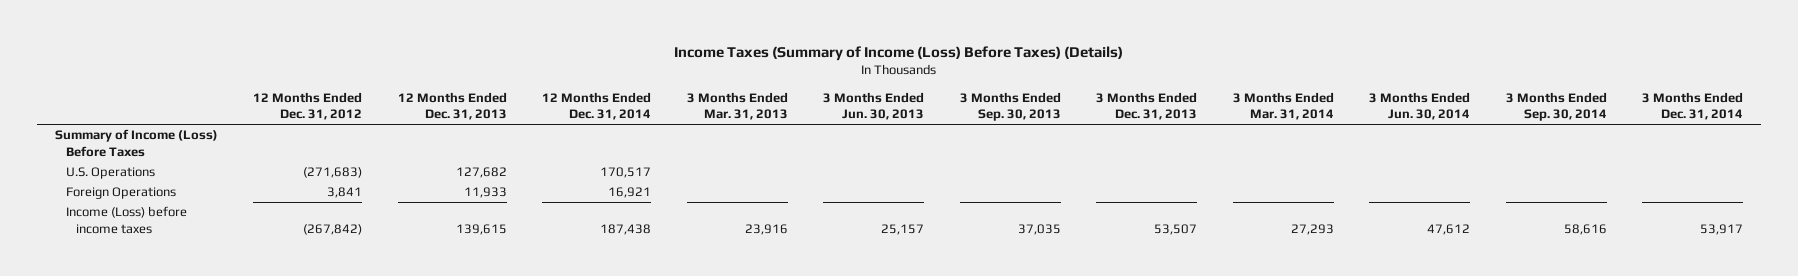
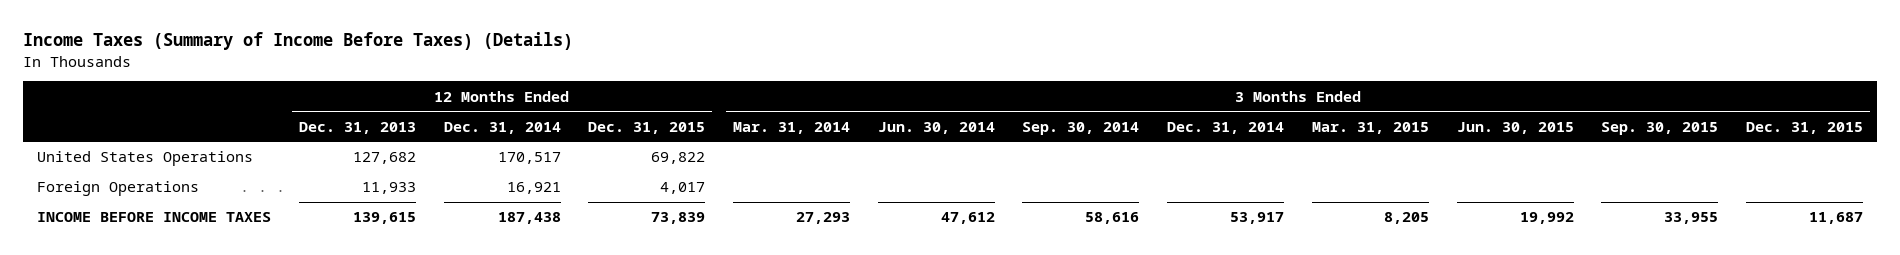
[674,46,1124,62] Income Taxes (Summary of Income (Loss) Before Taxes) (Details) -> [23,32,574,51] Income Taxes (Summary of Income Before Taxes) (Details)
[253,91,363,121] 12 Months Ended Dec. 31, 2012 -> none
[686,91,788,121] 3 Months Ended Mar. 31, 2013 -> none
[823,91,925,121] 3 Months Ended Jun. 30, 2013 -> none
[959,91,1061,122] 3 Months Ended Sep. 30, 2013 -> none
[1096,91,1198,121] 3 Months Ended Dec. 31, 2013 -> none
none -> [588,121,706,134] Dec. 31, 2015
none -> [1311,121,1429,134] Mar. 31, 2015
none -> [1456,121,1574,134] Jun. 30, 2015
none -> [1601,121,1719,135] Sep. 30, 2015
none -> [1745,121,1863,134] Dec. 31, 2015
[54,129,218,157] Summary of Income (Loss) Before Taxes -> none
[65,167,155,180] U.S. Operations -> [37,151,254,167] United States Operations
[65,206,187,234] Income (Loss) before income taxes -> [37,212,272,223] INCOME BEFORE INCOME TAXES

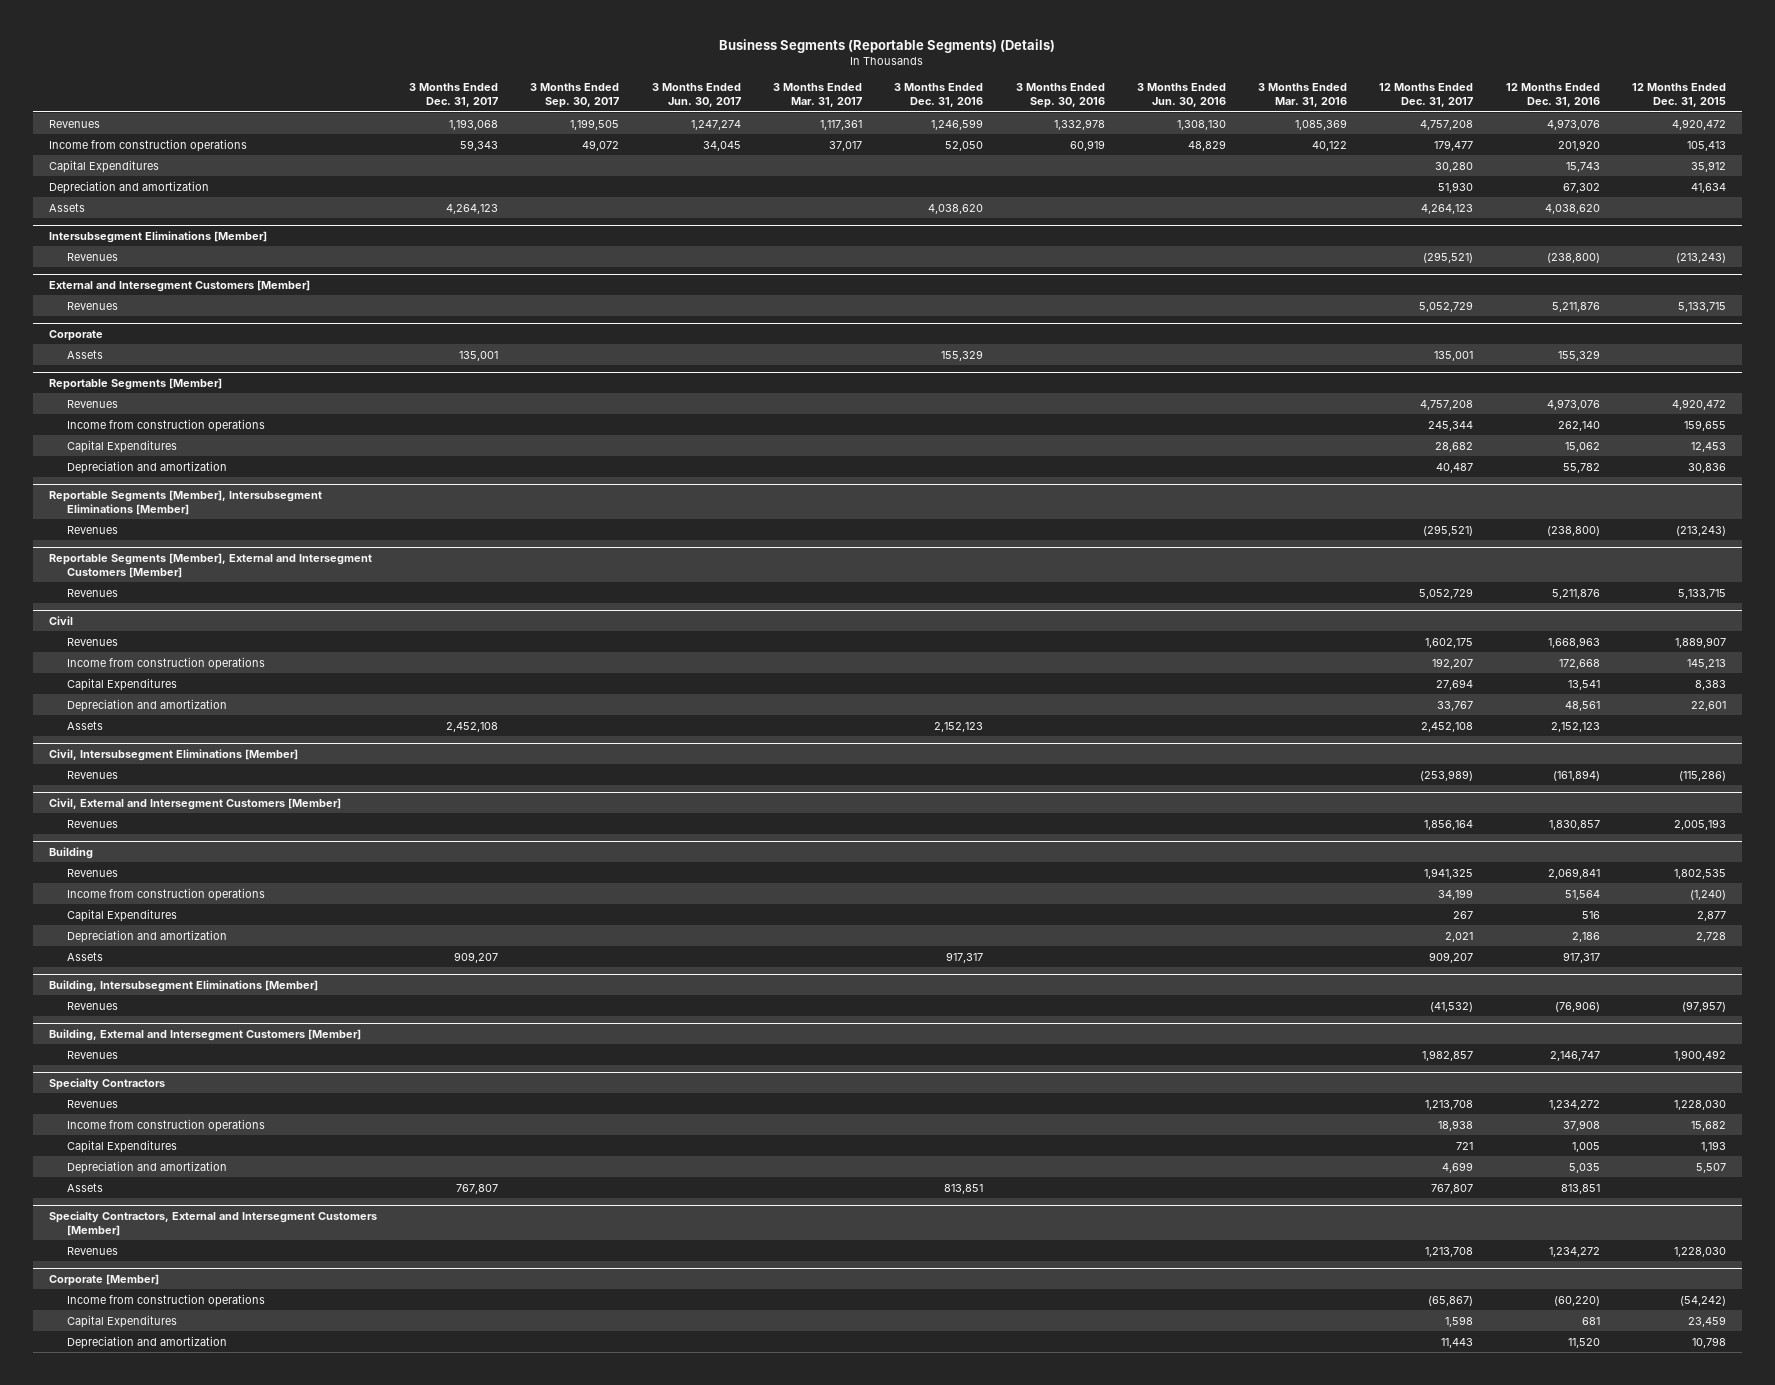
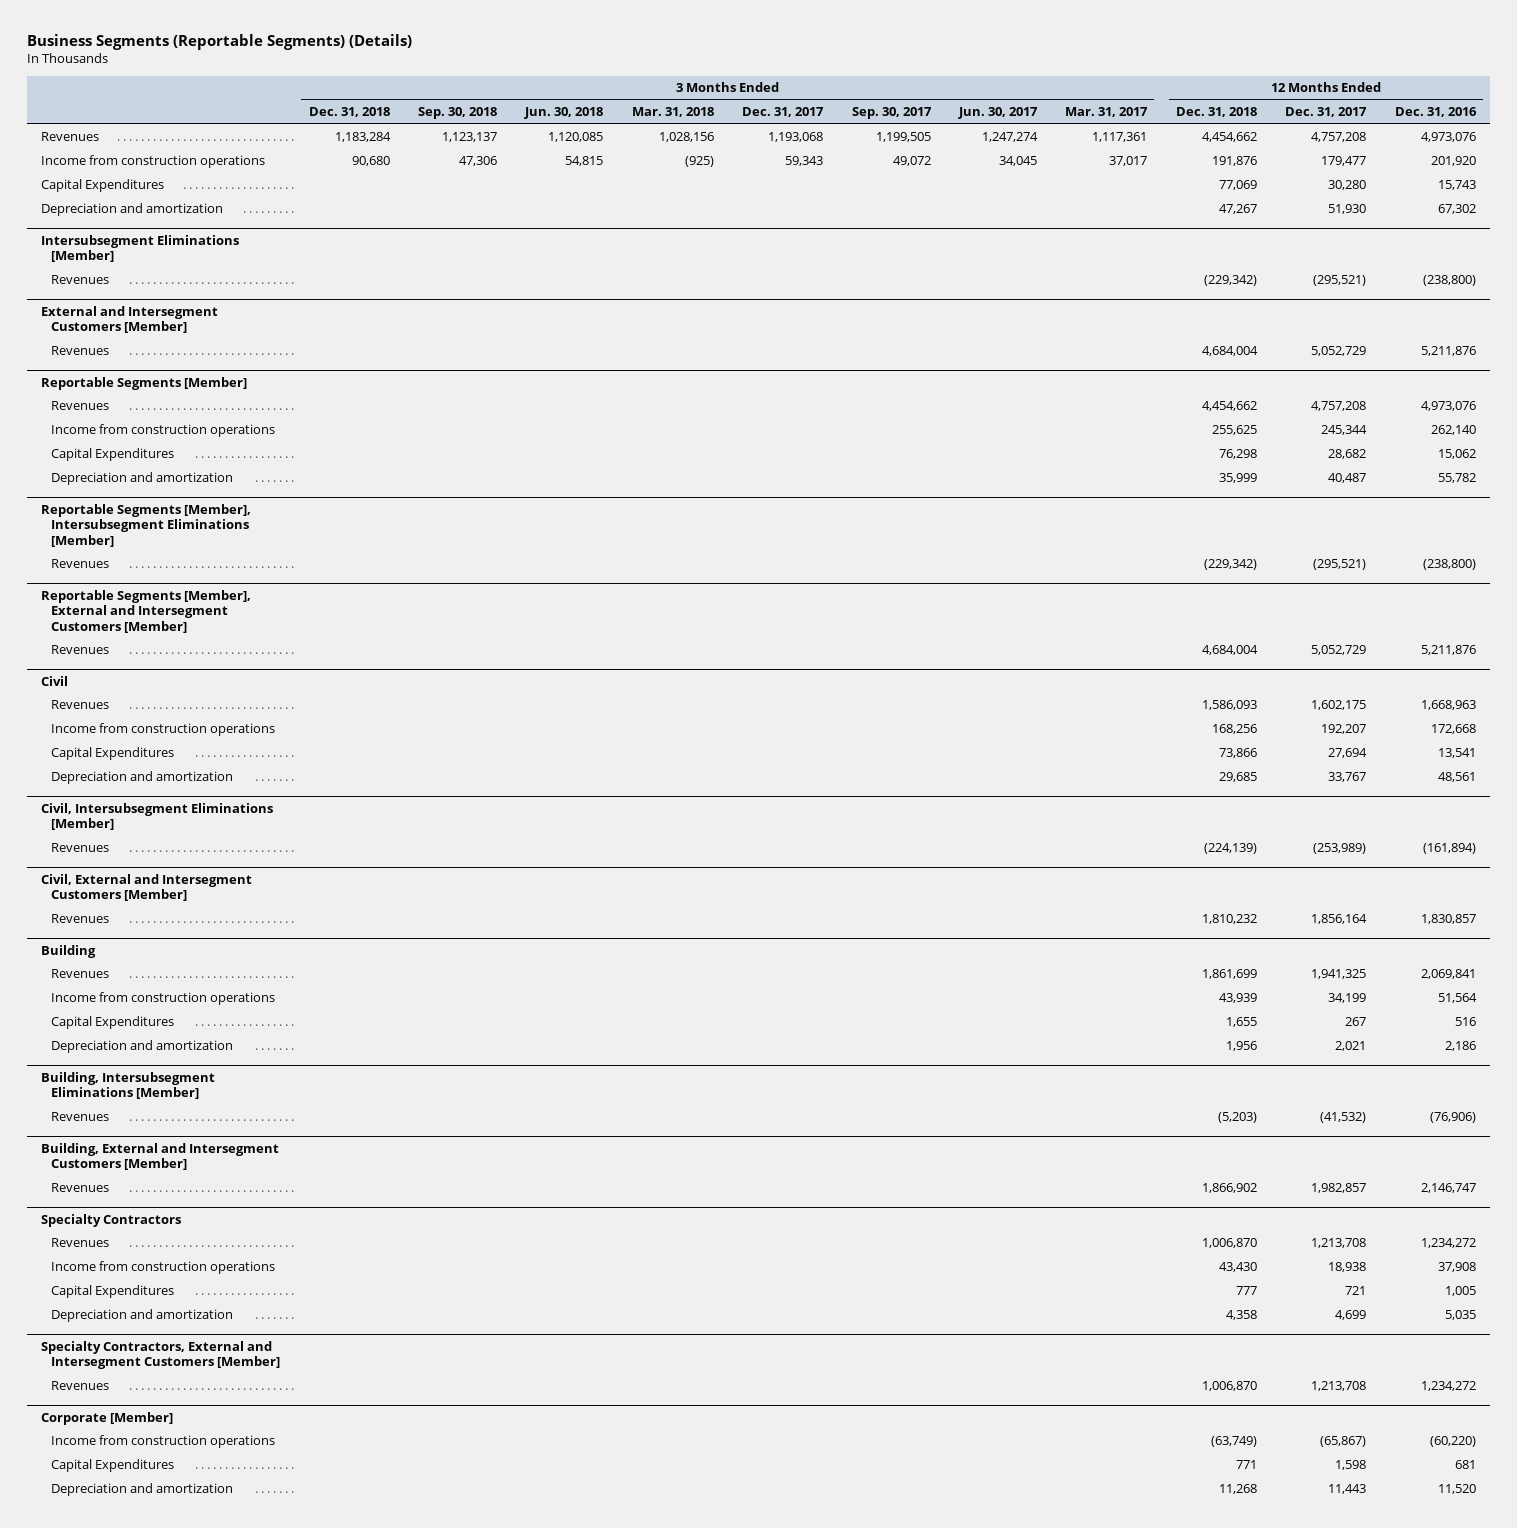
[894,83,984,108] 3 Months Ended Dec. 31, 2016 -> none
[1015,83,1105,109] 3 Months Ended Sep. 30, 2016 -> none
[1136,83,1226,108] 3 Months Ended Jun. 30, 2016 -> none
[1258,83,1348,108] 3 Months Ended Mar. 31, 2016 -> none
[1632,83,1727,108] 12 Months Ended Dec. 31, 2015 -> none
none -> [308,107,390,118] Dec. 31, 2018
none -> [417,107,497,120] Sep. 30, 2018
none -> [524,107,604,120] Jun. 30, 2018
none -> [631,107,714,118] Mar. 31, 2018
none -> [1175,107,1257,118] Dec. 31, 2018
[48,202,85,212] Assets -> none
[48,329,103,341] Corporate -> none
[66,349,103,359] Assets -> none
[66,720,103,730] Assets -> none
[66,951,103,961] Assets -> none
[66,1182,103,1192] Assets -> none

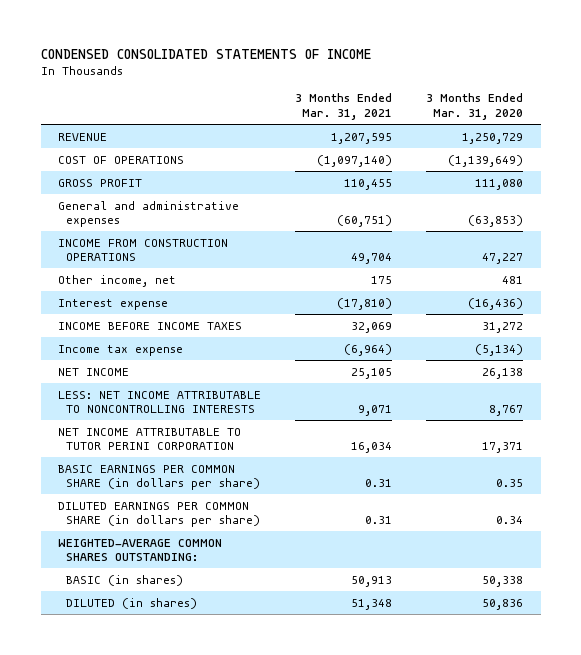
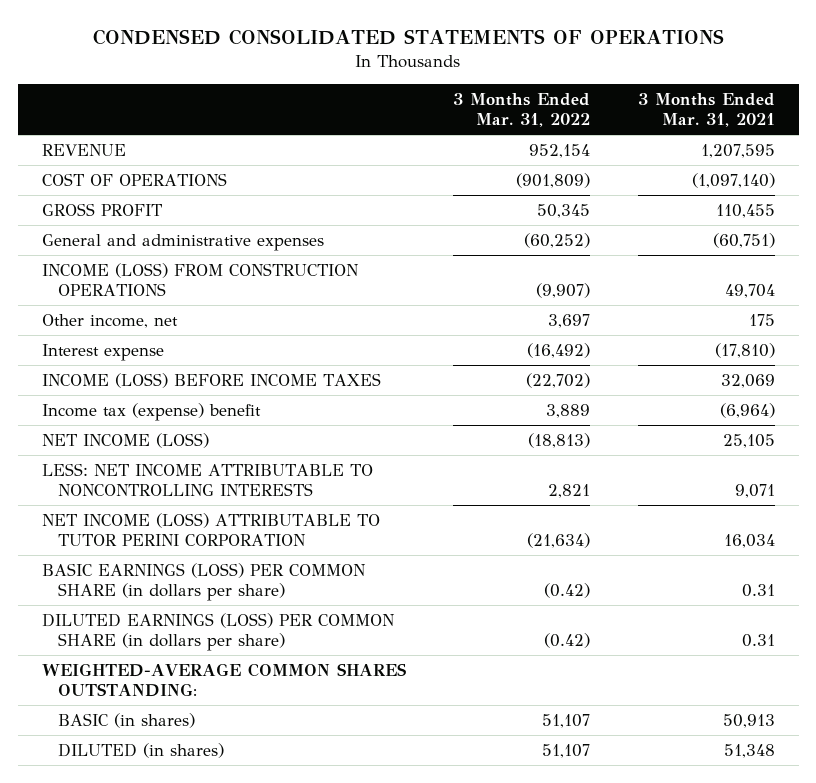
[40,49,371,60] CONDENSED CONSOLIDATED STATEMENTS OF INCOME -> [93,29,725,46] CONDENSED CONSOLIDATED STATEMENTS OF OPERATIONS
[426,93,524,120] 3 Months Ended Mar. 31, 2020 -> none
none -> [453,93,591,128] 3 Months Ended Mar. 31, 2022
[57,238,228,262] INCOME FROM CONSTRUCTION OPERATIONS -> [41,263,359,296] INCOME (LOSS) FROM CONSTRUCTION OPERATIONS
[57,321,242,330] INCOME BEFORE INCOME TAXES -> [41,373,381,389] INCOME (LOSS) BEFORE INCOME TAXES
[57,344,183,356] Income tax expense -> [41,403,261,422] Income tax (expense) benefit
[57,367,129,376] NET INCOME -> [41,433,209,449] NET INCOME (LOSS)
[57,427,241,451] NET INCOME ATTRIBUTABLE TO TUTOR PERINI CORPORATION -> [41,513,380,546] NET INCOME (LOSS) ATTRIBUTABLE TO TUTOR PERINI CORPORATION
[57,464,261,491] BASIC EARNINGS PER COMMON SHARE (in dollars per share) -> [41,563,366,601] BASIC EARNINGS (LOSS) PER COMMON SHARE (in dollars per share)
[57,501,261,528] DILUTED EARNINGS PER COMMON SHARE (in dollars per share) -> [41,613,395,651] DILUTED EARNINGS (LOSS) PER COMMON SHARE (in dollars per share)

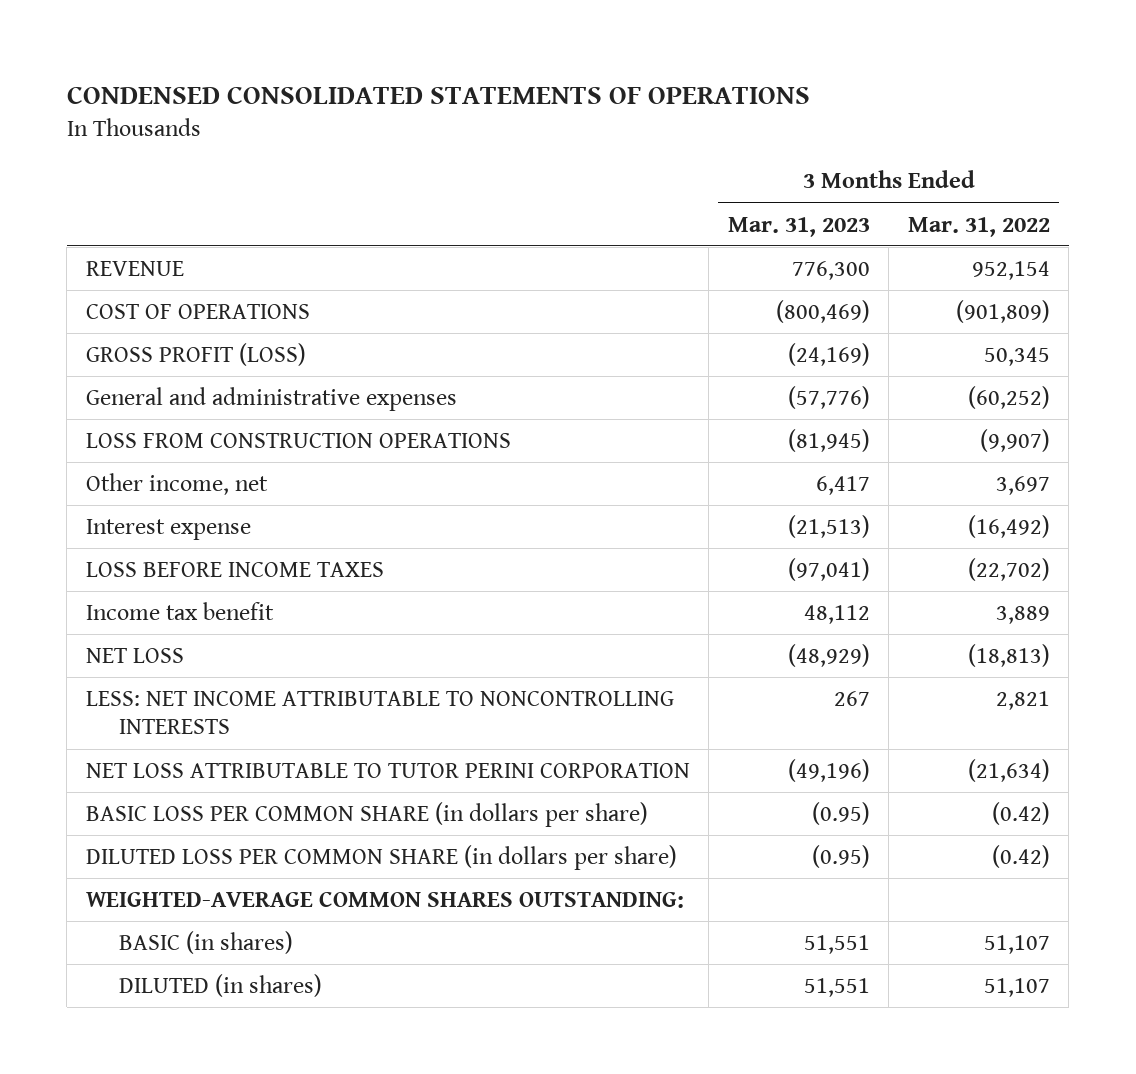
[637,93,775,128] 3 Months Ended Mar. 31, 2021 -> none
none -> [727,216,870,237] Mar. 31, 2023
[41,203,162,217] GROSS PROFIT -> [85,342,306,366] GROSS PROFIT (LOSS)
[41,263,359,296] INCOME (LOSS) FROM CONSTRUCTION OPERATIONS -> [85,432,511,448] LOSS FROM CONSTRUCTION OPERATIONS
[41,373,381,389] INCOME (LOSS) BEFORE INCOME TAXES -> [85,561,384,577] LOSS BEFORE INCOME TAXES
[41,403,261,422] Income tax (expense) benefit -> [85,601,274,620] Income tax benefit
[41,433,209,449] NET INCOME (LOSS) -> [85,647,184,663] NET LOSS
[41,513,380,546] NET INCOME (LOSS) ATTRIBUTABLE TO TUTOR PERINI CORPORATION -> [85,762,690,778] NET LOSS ATTRIBUTABLE TO TUTOR PERINI CORPORATION
[41,563,366,601] BASIC EARNINGS (LOSS) PER COMMON SHARE (in dollars per share) -> [85,801,648,827] BASIC LOSS PER COMMON SHARE (in dollars per share)
[41,613,395,651] DILUTED EARNINGS (LOSS) PER COMMON SHARE (in dollars per share) -> [85,844,677,870] DILUTED LOSS PER COMMON SHARE (in dollars per share)

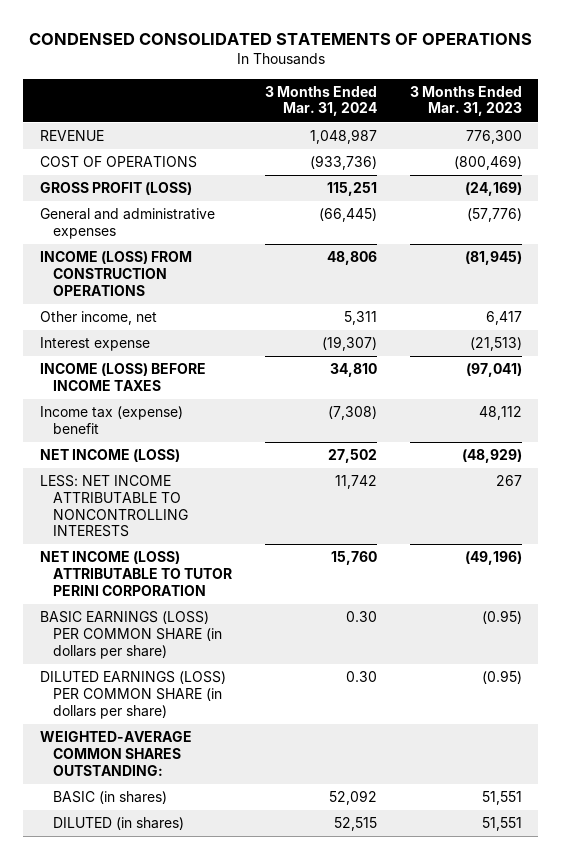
[907,216,1050,237] Mar. 31, 2022 -> none
none -> [264,85,377,117] 3 Months Ended Mar. 31, 2024
[85,432,511,448] LOSS FROM CONSTRUCTION OPERATIONS -> [39,251,192,296] INCOME (LOSS) FROM CONSTRUCTION OPERATIONS
[85,561,384,577] LOSS BEFORE INCOME TAXES -> [39,363,206,391] INCOME (LOSS) BEFORE INCOME TAXES
[85,601,274,620] Income tax benefit -> [39,406,183,434] Income tax (expense) benefit
[85,647,184,663] NET LOSS -> [39,449,180,463] NET INCOME (LOSS)
[85,762,690,778] NET LOSS ATTRIBUTABLE TO TUTOR PERINI CORPORATION -> [39,551,232,596] NET INCOME (LOSS) ATTRIBUTABLE TO TUTOR PERINI CORPORATION
[85,801,648,827] BASIC LOSS PER COMMON SHARE (in dollars per share) -> [39,611,222,659] BASIC EARNINGS (LOSS) PER COMMON SHARE (in dollars per share)
[85,844,677,870] DILUTED LOSS PER COMMON SHARE (in dollars per share) -> [39,671,226,719] DILUTED EARNINGS (LOSS) PER COMMON SHARE (in dollars per share)

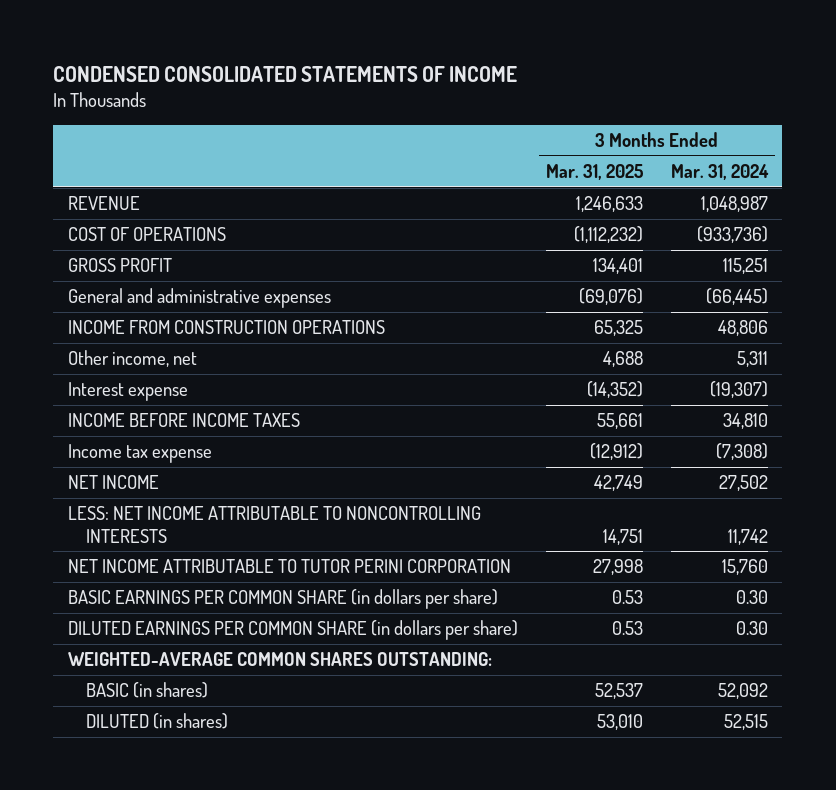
[28,33,532,46] CONDENSED CONSOLIDATED STATEMENTS OF OPERATIONS -> [53,65,518,82] CONDENSED CONSOLIDATED STATEMENTS OF INCOME
[409,85,522,117] 3 Months Ended Mar. 31, 2023 -> none
none -> [545,164,643,181] Mar. 31, 2025
[39,182,192,196] GROSS PROFIT (LOSS) -> [67,258,172,273] GROSS PROFIT
[39,251,192,296] INCOME (LOSS) FROM CONSTRUCTION OPERATIONS -> [67,320,385,335] INCOME FROM CONSTRUCTION OPERATIONS
[39,363,206,391] INCOME (LOSS) BEFORE INCOME TAXES -> [67,413,300,428] INCOME BEFORE INCOME TAXES
[39,406,183,434] Income tax (expense) benefit -> [67,444,212,464] Income tax expense
[39,449,180,463] NET INCOME (LOSS) -> [67,475,159,490] NET INCOME
[39,551,232,596] NET INCOME (LOSS) ATTRIBUTABLE TO TUTOR PERINI CORPORATION -> [67,559,511,574] NET INCOME ATTRIBUTABLE TO TUTOR PERINI CORPORATION
[39,611,222,659] BASIC EARNINGS (LOSS) PER COMMON SHARE (in dollars per share) -> [67,589,498,610] BASIC EARNINGS PER COMMON SHARE (in dollars per share)
[39,671,226,719] DILUTED EARNINGS (LOSS) PER COMMON SHARE (in dollars per share) -> [67,620,518,641] DILUTED EARNINGS PER COMMON SHARE (in dollars per share)

